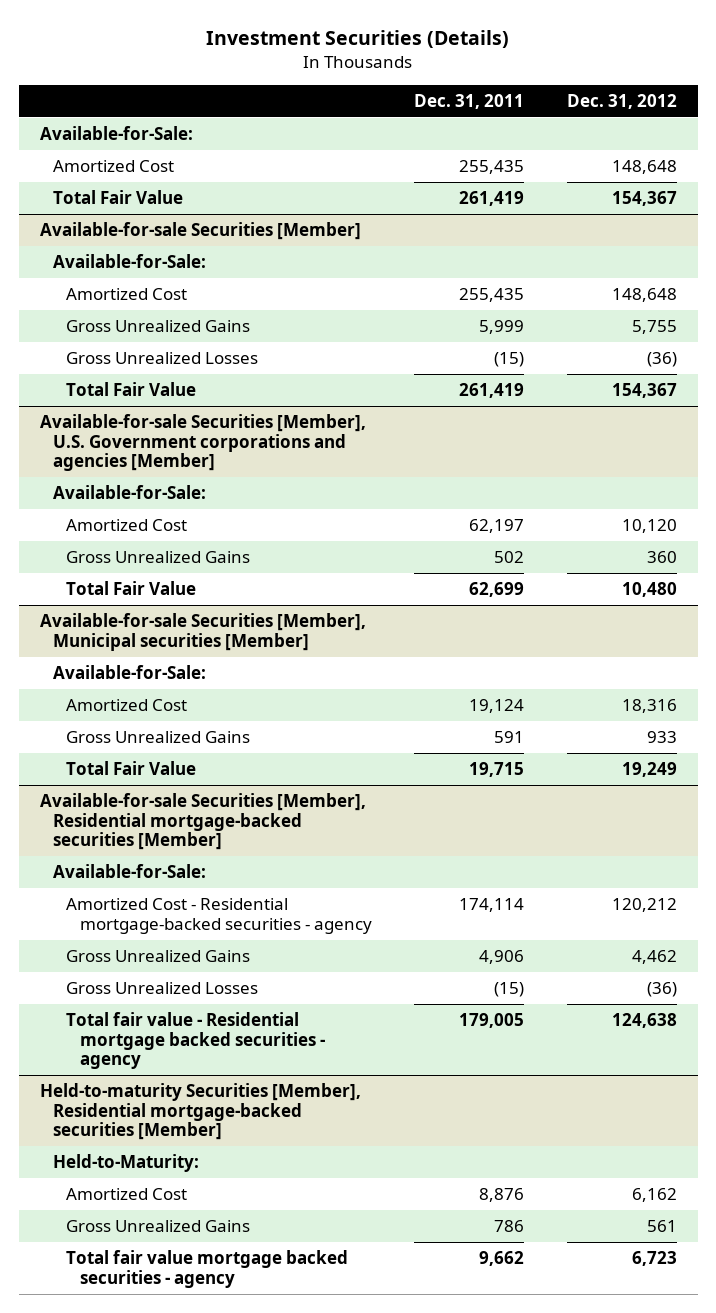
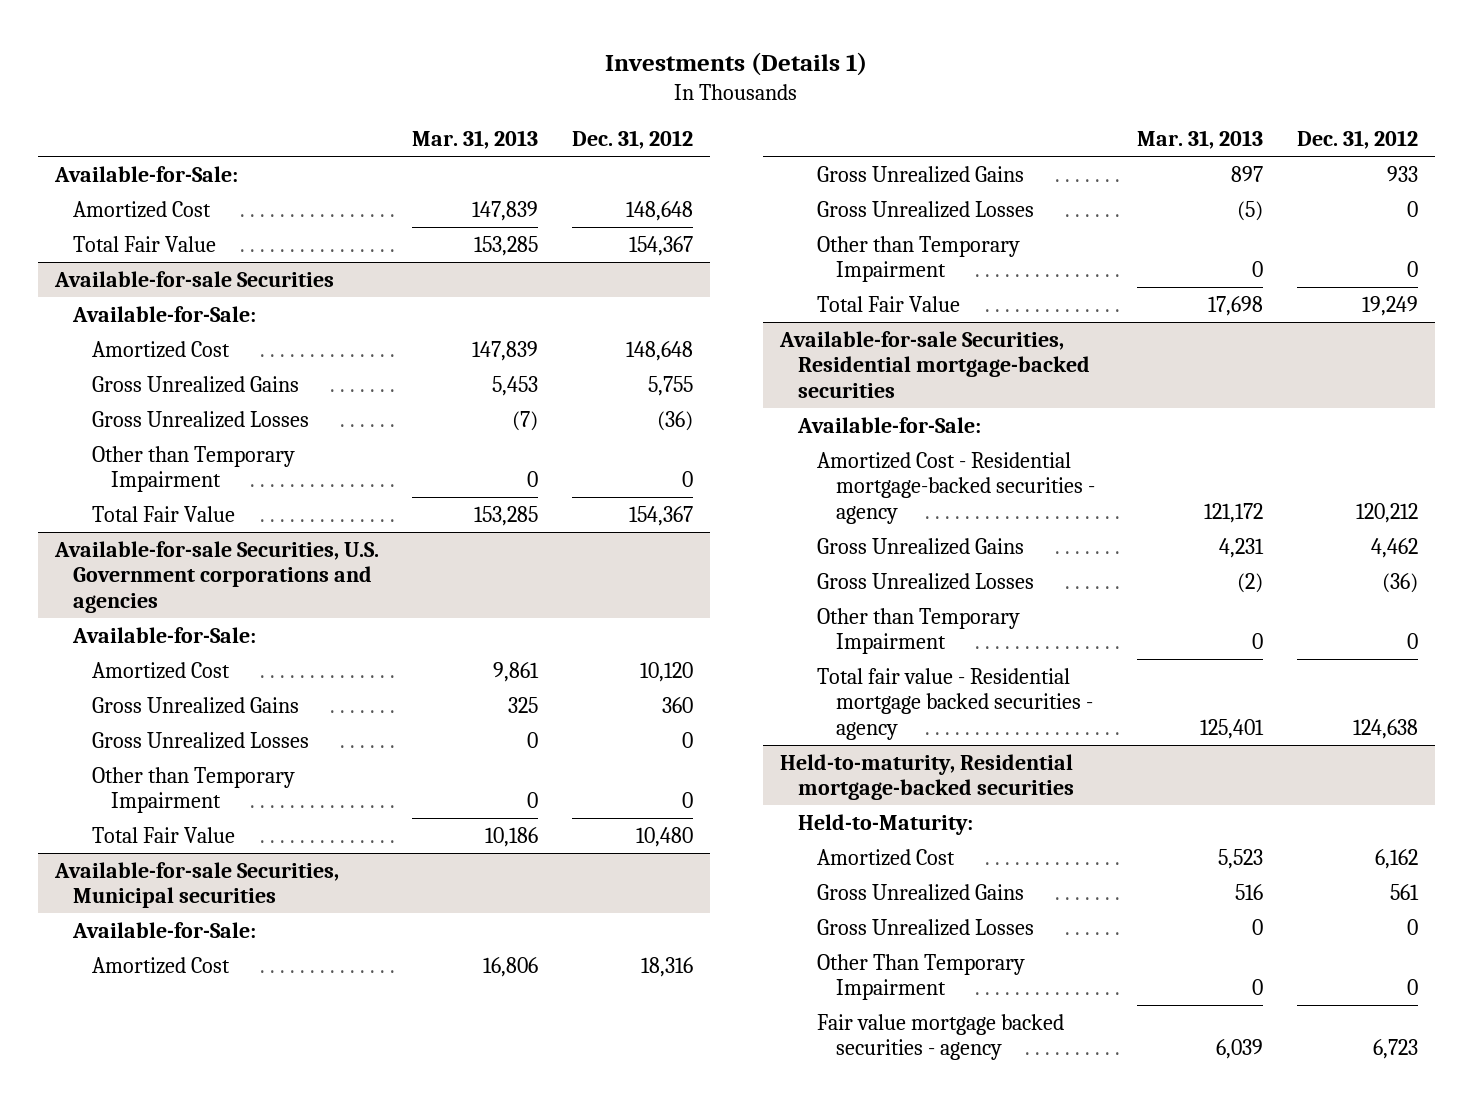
[206,29,510,48] Investment Securities (Details) -> [605,52,868,77] Investments (Details 1)
[414,93,525,109] Dec. 31, 2011 -> none
none -> [412,129,539,149] Mar. 31, 2013
[39,222,361,241] Available-for-sale Securities [Member] -> [53,270,334,287] Available-for-sale Securities
none -> [92,445,296,493] Other than Temporary Impairment
[39,414,366,472] Available-for-sale Securities [Member], U.S. Government corporations and agencies [Member] -> [53,540,379,613] Available-for-sale Securities, U.S. Government corporations and agencies
none -> [92,731,310,749] Gross Unrealized Losses
none -> [92,766,296,814] Other than Temporary Impairment
[39,613,366,651] Available-for-sale Securities [Member], Municipal securities [Member] -> [53,861,339,909] Available-for-sale Securities, Municipal securities
none -> [817,200,1035,218] Gross Unrealized Losses
none -> [817,235,1021,283] Other than Temporary Impairment
[39,793,366,851] Available-for-sale Securities [Member], Residential mortgage-backed securities [Member] -> [778,330,1091,398] Available-for-sale Securities, Residential mortgage-backed securities
none -> [817,607,1021,655] Other than Temporary Impairment
[39,1083,361,1141] Held-to-maturity Securities [Member], Residential mortgage-backed securities [Member] -> [779,753,1075,801] Held-to-maturity, Residential mortgage-backed securities
none -> [817,918,1035,936] Gross Unrealized Losses
none -> [817,953,1026,1001] Other Than Temporary Impairment
[66,1250,349,1288] Total fair value mortgage backed securities - agency -> [817,1013,1065,1061] Fair value mortgage backed securities - agency

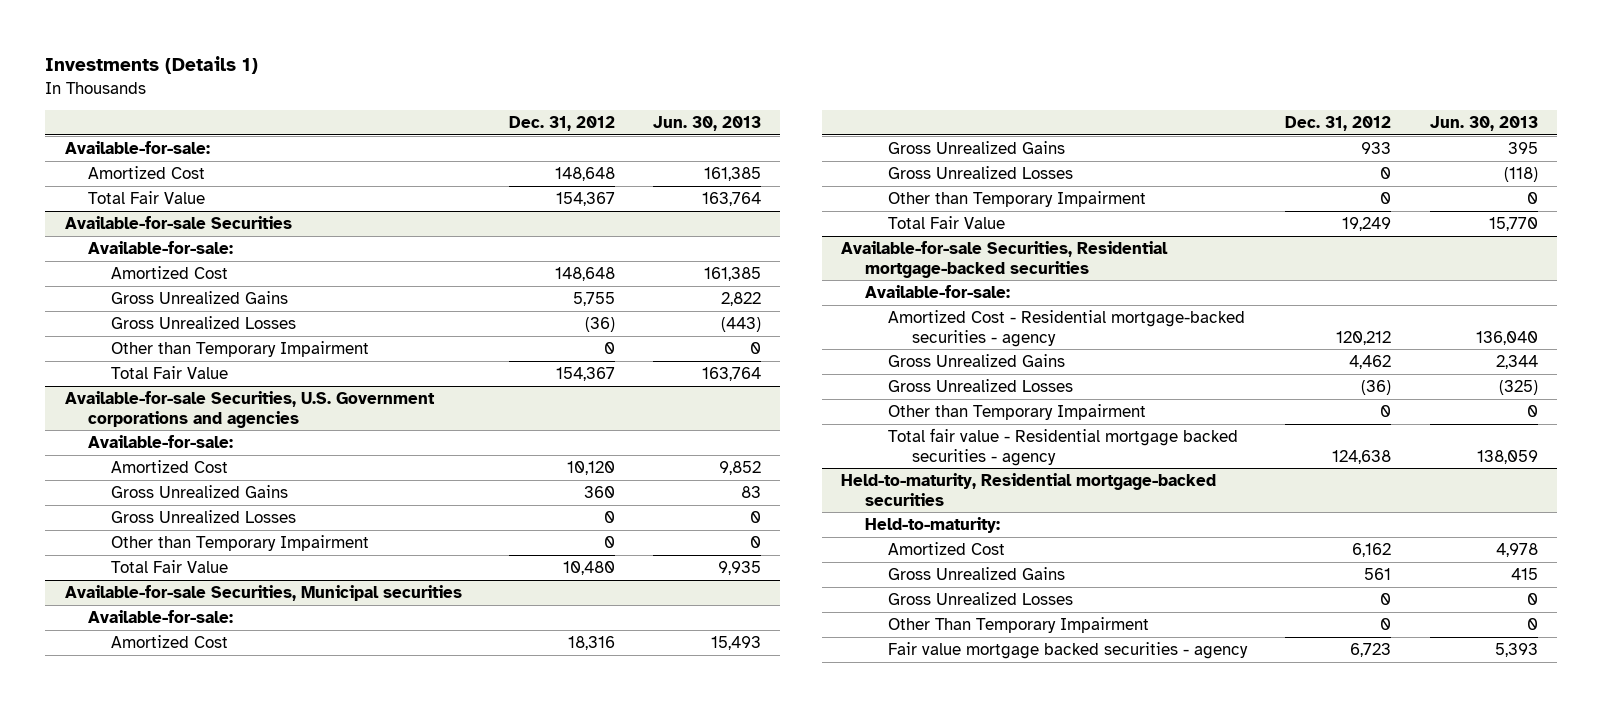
[412,129,539,149] Mar. 31, 2013 -> none
none -> [653,116,762,132] Jun. 30, 2013
[53,165,238,182] Available-for-Sale: -> [64,140,210,154] Available-for-sale:
[72,305,257,322] Available-for-Sale: -> [88,240,234,254] Available-for-sale:
[72,626,257,643] Available-for-Sale: -> [88,434,234,448] Available-for-sale:
[72,921,257,938] Available-for-Sale: -> [88,609,234,623] Available-for-sale:
[797,416,982,433] Available-for-Sale: -> [864,284,1010,298] Available-for-sale:
[798,813,974,835] Held-to-Maturity: -> [864,516,1000,533] Held-to-maturity:

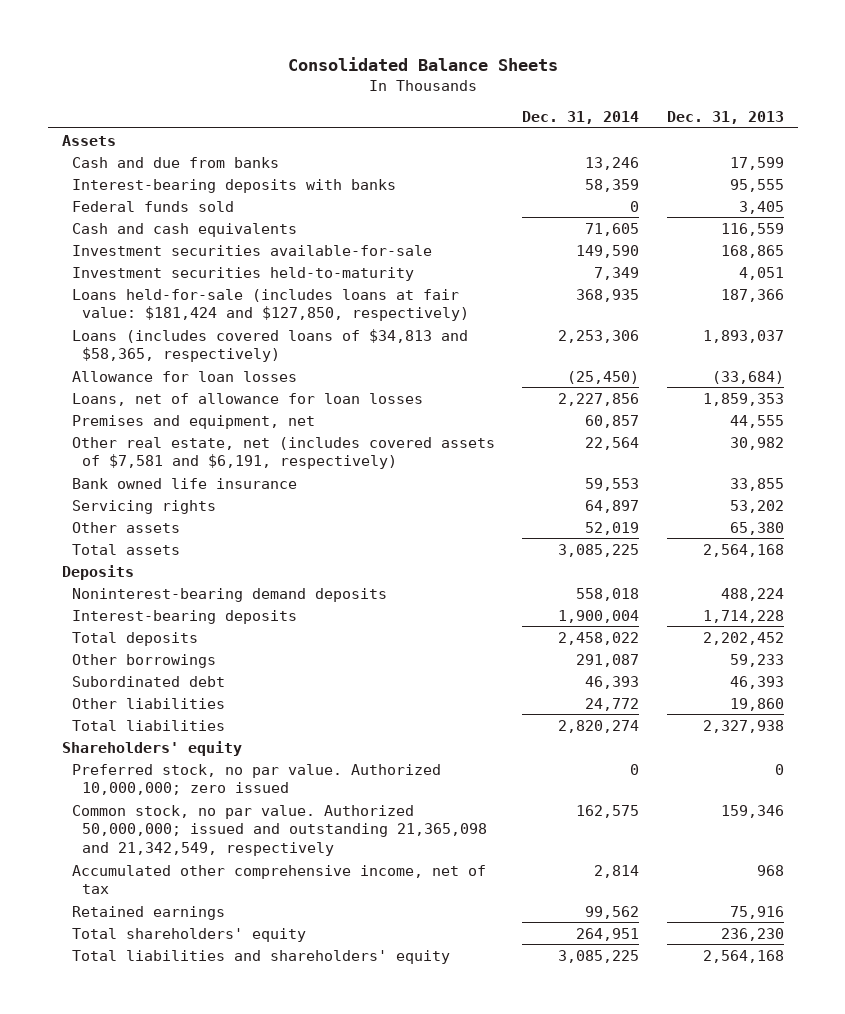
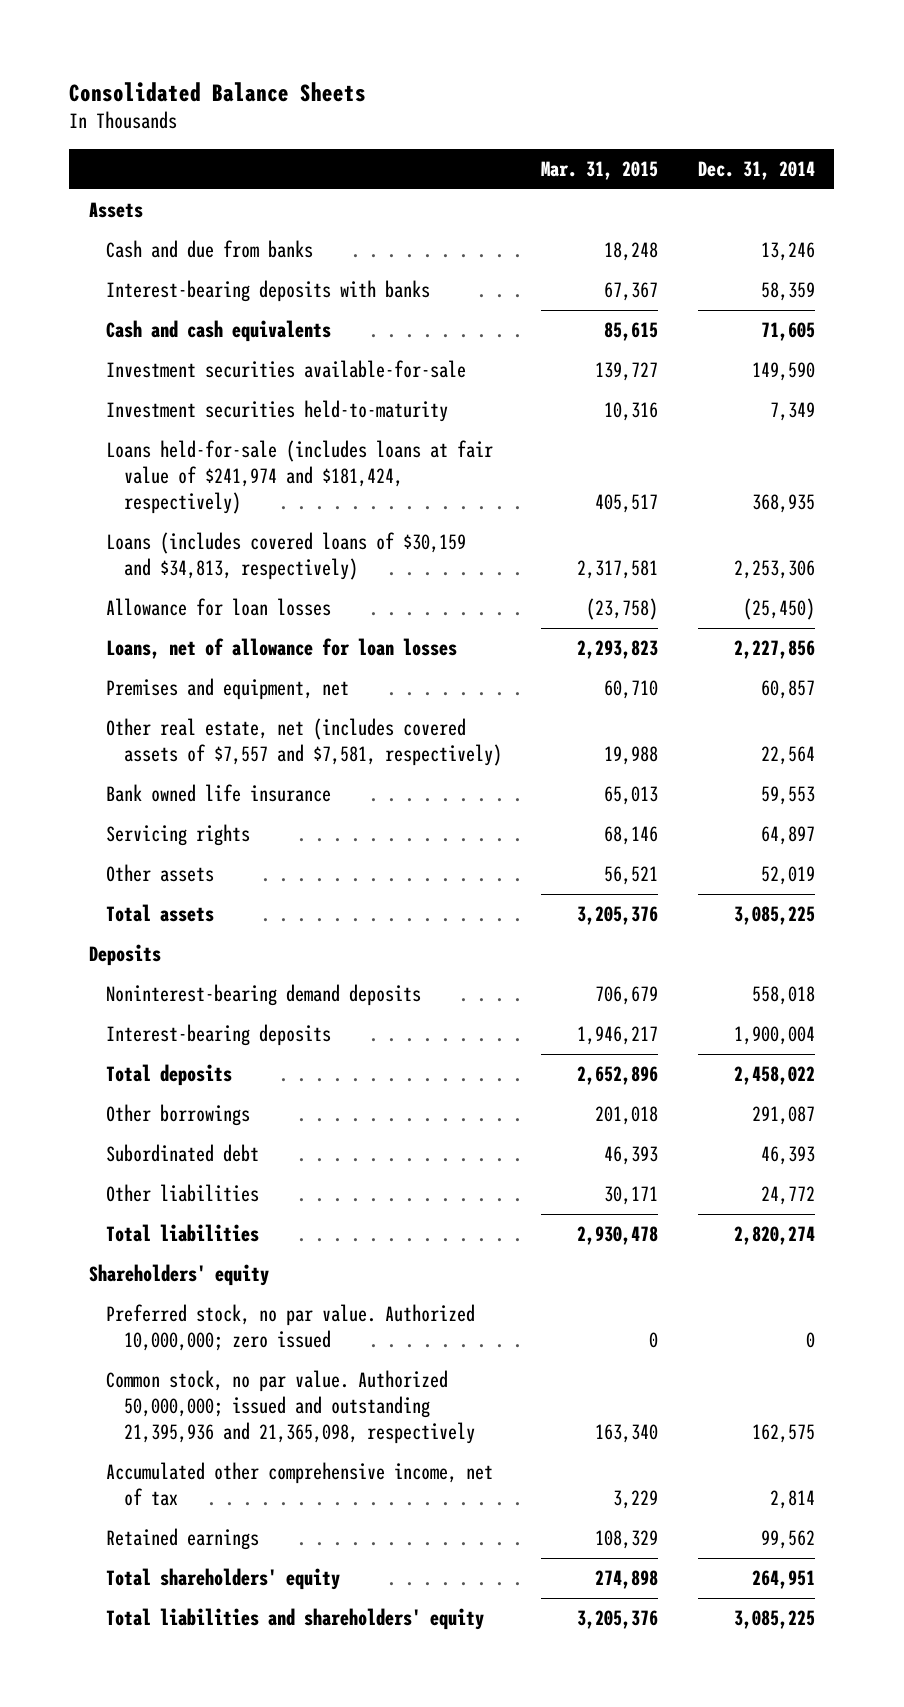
[666,111,784,125] Dec. 31, 2013 -> none
none -> [541,160,659,180] Mar. 31, 2015
[71,200,234,212] Federal funds sold -> none
[71,288,470,322] Loans held-for-sale (includes loans at fair value: $181,424 and $127,850, respectively) -> [106,439,494,515] Loans held-for-sale (includes loans at fair value of $241,974 and $181,424, respectively)
[71,328,468,363] Loans (includes covered loans of $34,813 and $58,365, respectively) -> [106,531,467,581] Loans (includes covered loans of $30,159 and $34,813, respectively)
[71,436,495,470] Other real estate, net (includes covered assets of $7,581 and $6,191, respectively) -> [106,717,502,767] Other real estate, net (includes covered assets of $7,557 and $7,581, respectively)
[71,804,488,856] Common stock, no par value. Authorized 50,000,000; issued and outstanding 21,365,098 and 21,342,549, respectively -> [106,1369,475,1445] Common stock, no par value. Authorized 50,000,000; issued and outstanding 21,395,936 and 21,365,098, respectively

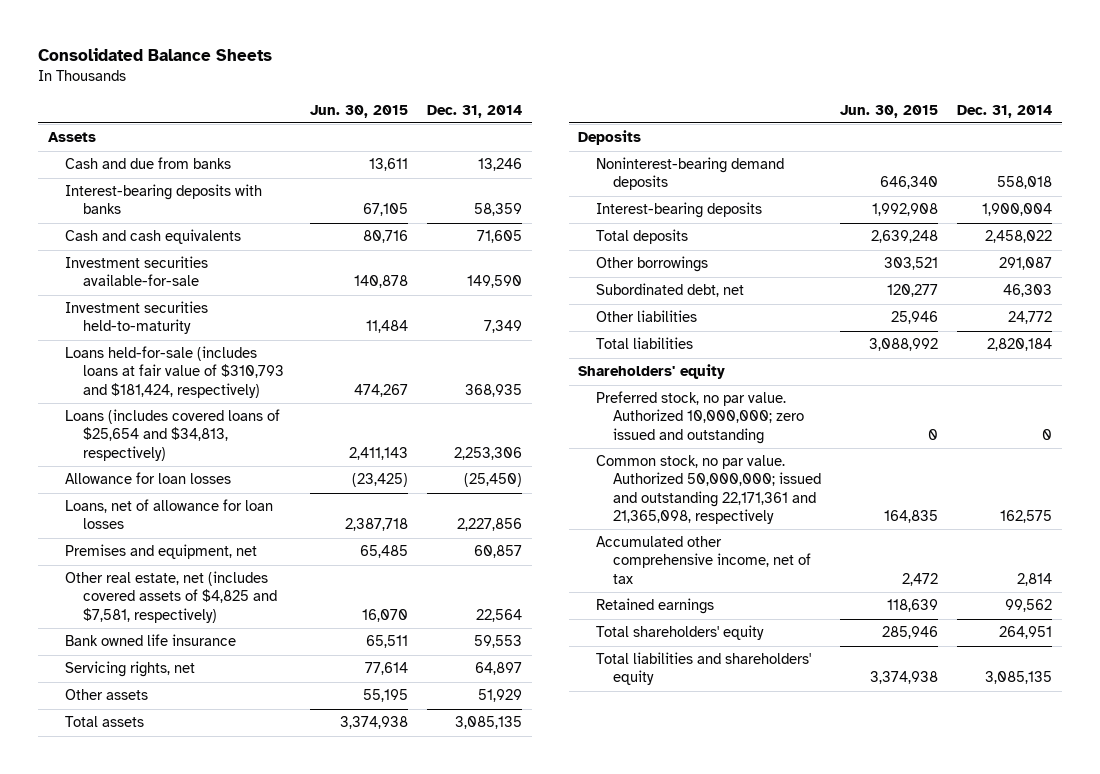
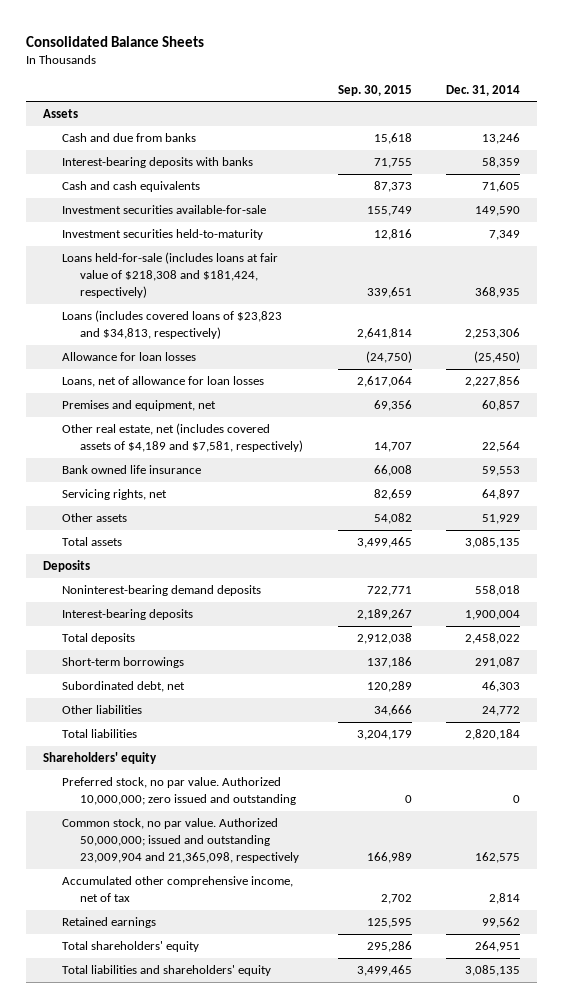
[309,104,408,118] Jun. 30, 2015 -> none
none -> [337,84,412,96] Sep. 30, 2015
[65,346,284,398] Loans held-for-sale (includes loans at fair value of $310,793 and $181,424, respectively) -> [61,252,278,298] Loans held-for-sale (includes loans at fair value of $218,308 and $181,424, respectively)
[65,409,281,461] Loans (includes covered loans of $25,654 and $34,813, respectively) -> [61,310,282,340] Loans (includes covered loans of $23,823 and $34,813, respectively)
[65,571,277,623] Other real estate, net (includes covered assets of $4,825 and $7,581, respectively) -> [61,423,304,453] Other real estate, net (includes covered assets of $4,189 and $7,581, respectively)
[595,256,708,273] Other borrowings -> [61,657,184,669] Short-term borrowings
[595,455,822,524] Common stock, no par value. Authorized 50,000,000; issued and outstanding 22,171,361 and 21,365,098, respectively -> [61,818,300,863] Common stock, no par value. Authorized 50,000,000; issued and outstanding 23,009,904 and 21,365,098, respectively

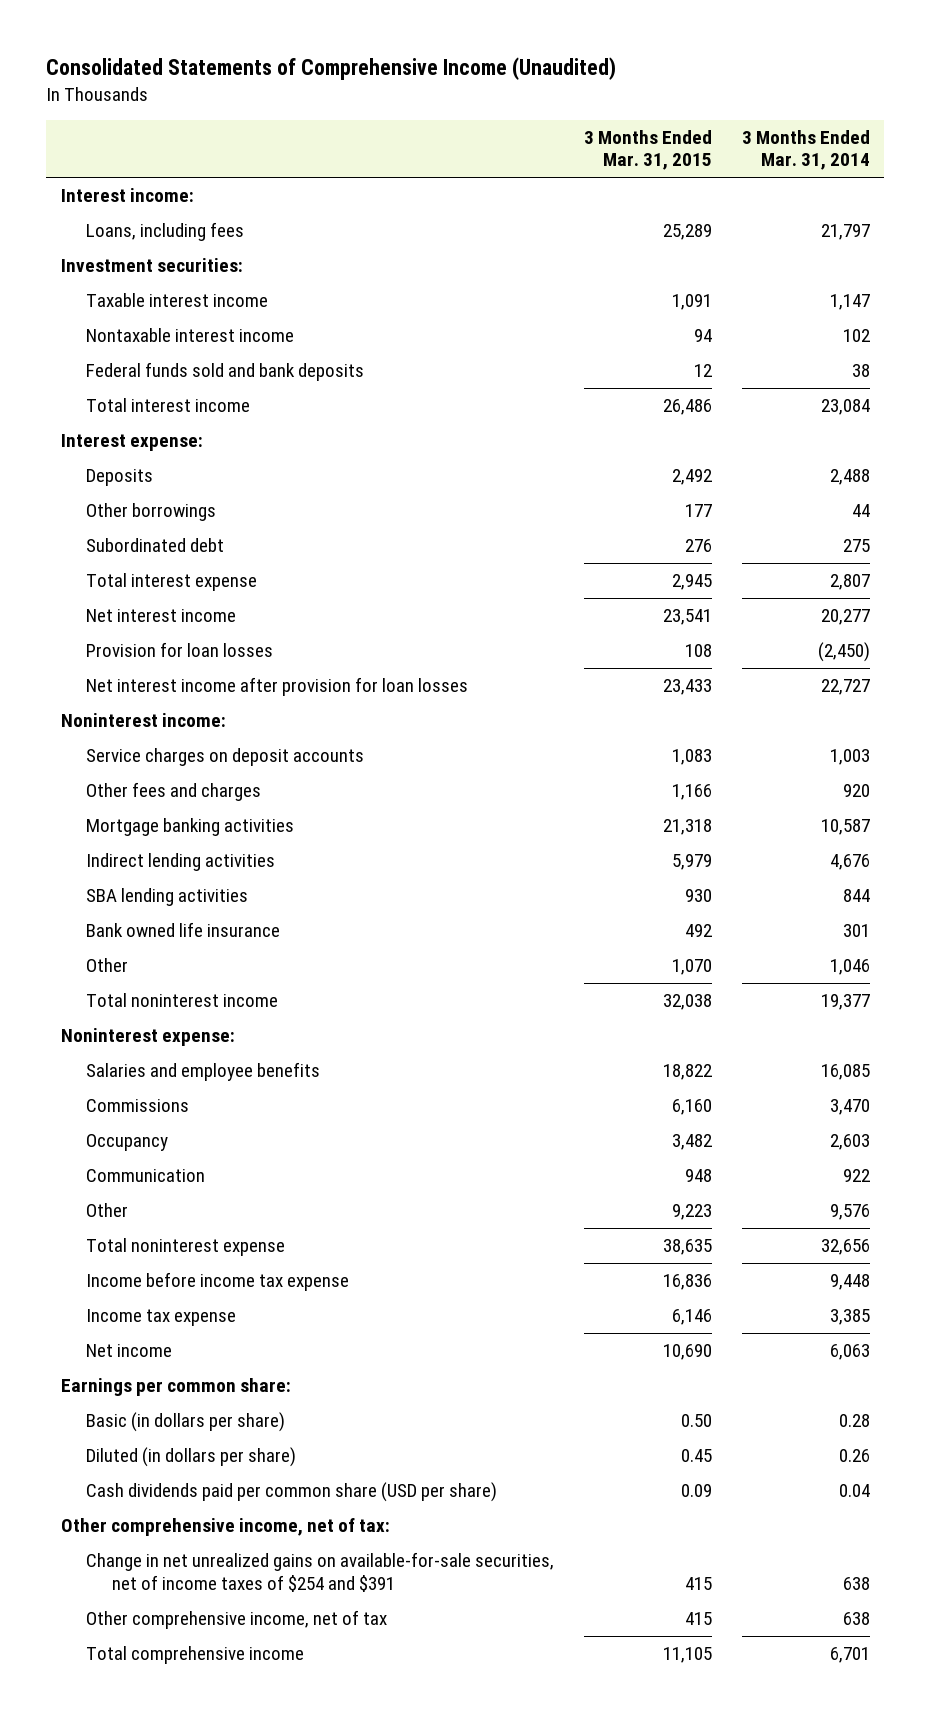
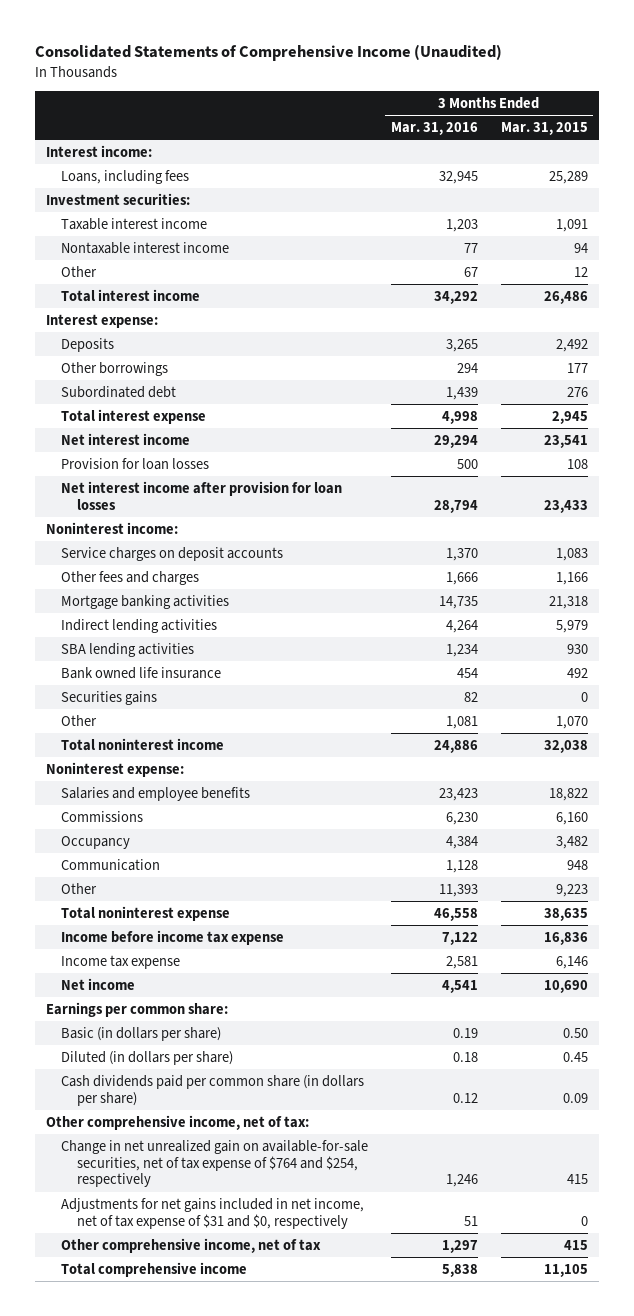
[741,129,870,171] 3 Months Ended Mar. 31, 2014 -> none
none -> [391,121,479,135] Mar. 31, 2016
[86,362,365,382] Federal funds sold and bank deposits -> [61,265,98,277] Other
none -> [61,690,158,705] Securities gains
[86,1482,498,1503] Cash dividends paid per common share (USD per share) -> [61,1074,365,1106] Cash dividends paid per common share (in dollars per share)
[86,1552,555,1592] Change in net unrealized gains on available-for-sale securities, net of income taxes of $254 and $391 -> [61,1139,369,1188] Change in net unrealized gain on available-for-sale securities, net of tax expense of $764 and $254, respectively
none -> [61,1197,365,1229] Adjustments for net gains included in net income, net of tax expense of $31 and $0, respectively

